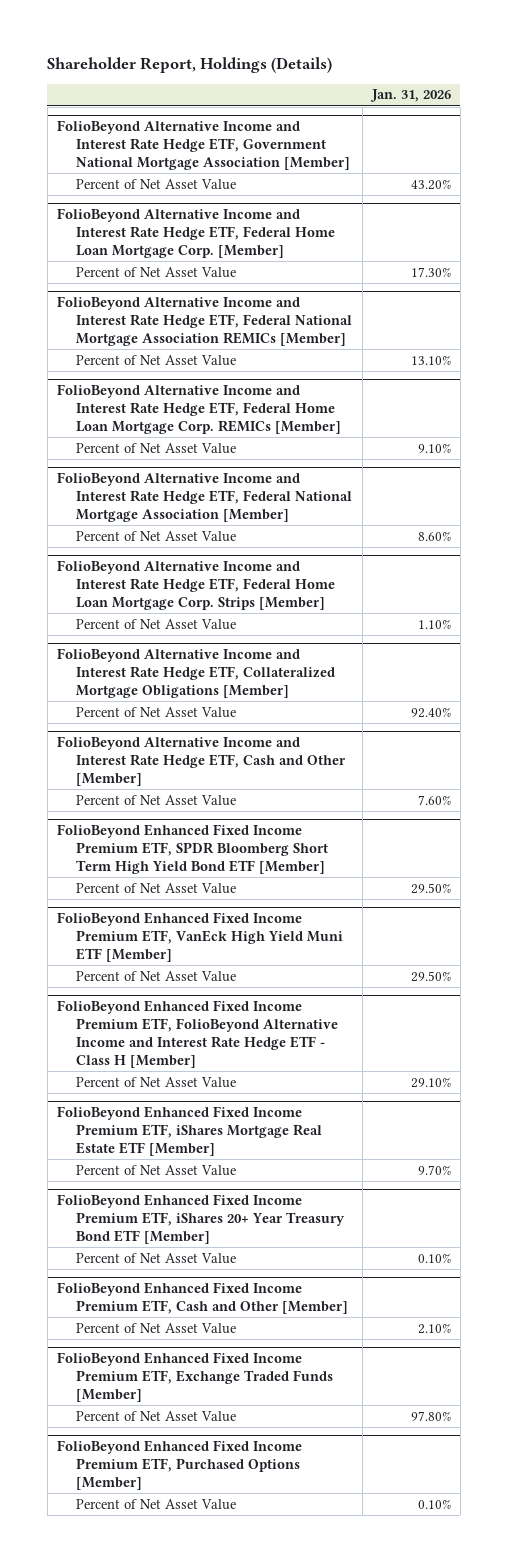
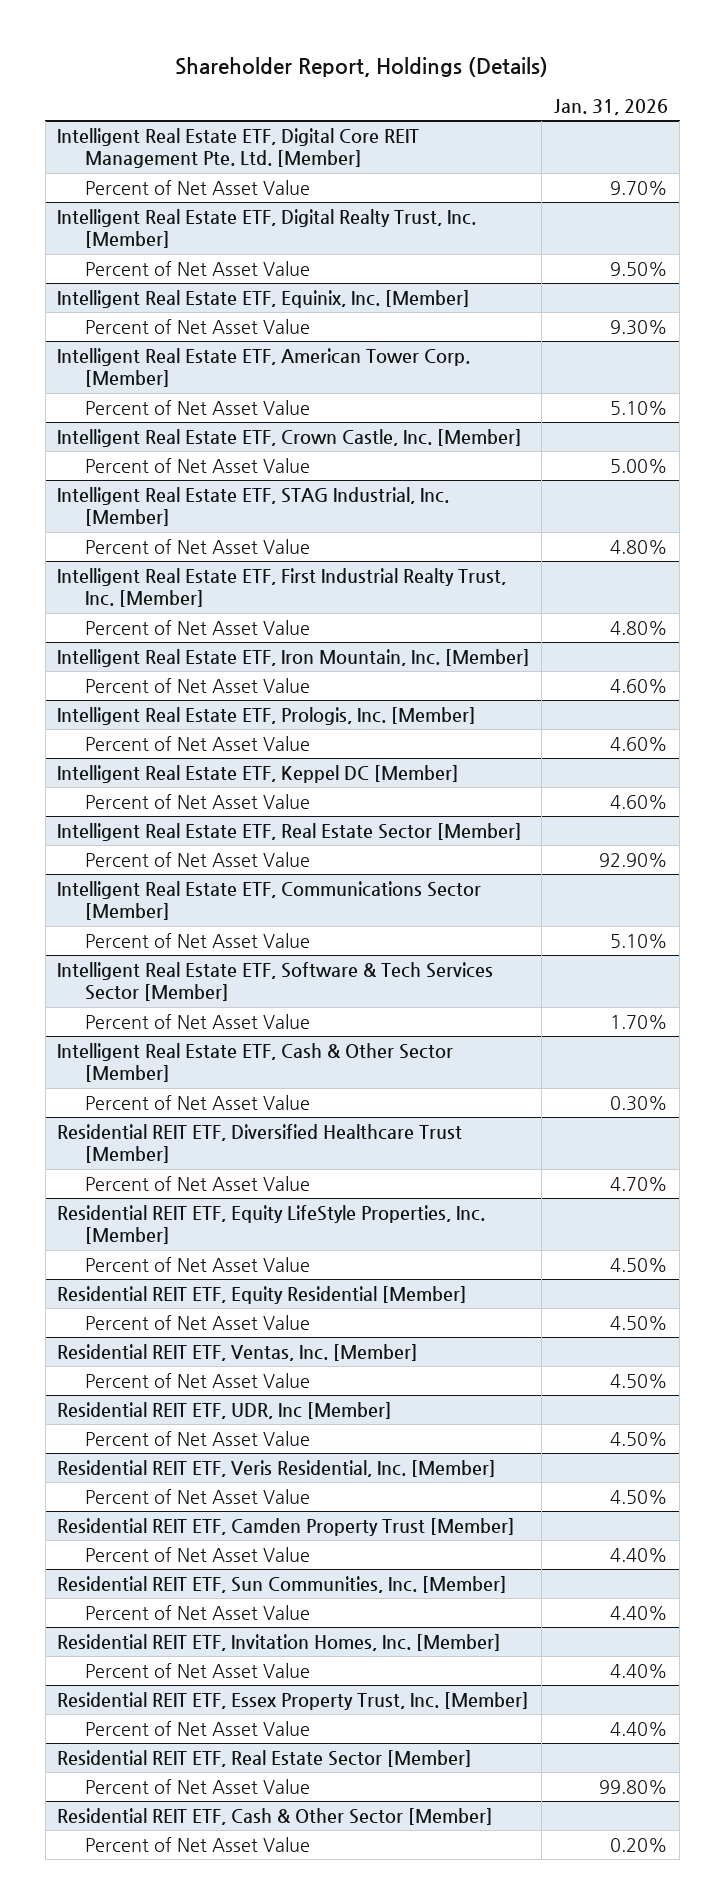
[56,120,351,170] FolioBeyond Alternative Income and Interest Rate Hedge ETF, Government National Mortgage Association [Member] -> none
[76,178,237,190] Percent of Net Asset Value -> none
[56,208,336,258] FolioBeyond Alternative Income and Interest Rate Hedge ETF, Federal Home Loan Mortgage Corp. [Member] -> none
[76,266,237,278] Percent of Net Asset Value -> none
[56,296,353,346] FolioBeyond Alternative Income and Interest Rate Hedge ETF, Federal National Mortgage Association REMICs [Member] -> none
[76,354,237,366] Percent of Net Asset Value -> none
[56,384,342,434] FolioBeyond Alternative Income and Interest Rate Hedge ETF, Federal Home Loan Mortgage Corp. REMICs [Member] -> none
[76,442,237,454] Percent of Net Asset Value -> none
[56,472,353,522] FolioBeyond Alternative Income and Interest Rate Hedge ETF, Federal National Mortgage Association [Member] -> none
[76,530,237,542] Percent of Net Asset Value -> none
[56,560,336,610] FolioBeyond Alternative Income and Interest Rate Hedge ETF, Federal Home Loan Mortgage Corp. Strips [Member] -> none
[76,618,237,630] Percent of Net Asset Value -> none
[56,648,336,698] FolioBeyond Alternative Income and Interest Rate Hedge ETF, Collateralized Mortgage Obligations [Member] -> none
[76,706,237,718] Percent of Net Asset Value -> none
[56,736,347,786] FolioBeyond Alternative Income and Interest Rate Hedge ETF, Cash and Other [Member] -> none
[76,794,237,806] Percent of Net Asset Value -> none
[56,824,329,874] FolioBeyond Enhanced Fixed Income Premium ETF, SPDR Bloomberg Short Term High Yield Bond ETF [Member] -> none
[76,882,237,894] Percent of Net Asset Value -> none
[56,912,344,962] FolioBeyond Enhanced Fixed Income Premium ETF, VanEck High Yield Muni ETF [Member] -> none
[76,970,237,982] Percent of Net Asset Value -> none
[56,1000,339,1068] FolioBeyond Enhanced Fixed Income Premium ETF, FolioBeyond Alternative Income and Interest Rate Hedge ETF - Class H [Member] -> none
[76,1076,237,1088] Percent of Net Asset Value -> none
[56,1106,323,1156] FolioBeyond Enhanced Fixed Income Premium ETF, iShares Mortgage Real Estate ETF [Member] -> none
none -> [57,127,420,169] Intelligent Real Estate ETF, Digital Core REIT Management Pte. Ltd. [Member]
[56,1194,346,1244] FolioBeyond Enhanced Fixed Income Premium ETF, iShares 20+ Year Treasury Bond ETF [Member] -> none
[56,1282,349,1315] FolioBeyond Enhanced Fixed Income Premium ETF, Cash and Other [Member] -> none
[56,1352,334,1402] FolioBeyond Enhanced Fixed Income Premium ETF, Exchange Traded Funds [Member] -> none
[56,1440,302,1490] FolioBeyond Enhanced Fixed Income Premium ETF, Purchased Options [Member] -> none
none -> [57,208,477,249] Intelligent Real Estate ETF, Digital Realty Trust, Inc. [Member]
[417,1252,451,1263] 0.10% -> [609,261,668,276] 9.50%
none -> [57,289,471,308] Intelligent Real Estate ETF, Equinix, Inc. [Member]
[417,1322,451,1334] 2.10% -> [609,319,668,335] 9.30%
none -> [57,347,471,388] Intelligent Real Estate ETF, American Tower Corp. [Member]
[410,1410,451,1421] 97.80% -> [609,400,668,415] 5.10%
none -> [57,428,523,447] Intelligent Real Estate ETF, Crown Castle, Inc. [Member]
[417,1498,451,1509] 0.10% -> [609,458,668,473] 5.00%
none -> [57,486,450,527] Intelligent Real Estate ETF, STAG Industrial, Inc. [Member]
none -> [85,538,311,554] Percent of Net Asset Value
none -> [57,567,507,608] Intelligent Real Estate ETF, First Industrial Realty Trust, Inc. [Member]
none -> [85,619,311,635] Percent of Net Asset Value
none -> [57,648,531,667] Intelligent Real Estate ETF, Iron Mountain, Inc. [Member]
none -> [85,677,311,693] Percent of Net Asset Value
none -> [57,706,477,725] Intelligent Real Estate ETF, Prologis, Inc. [Member]
none -> [85,735,311,751] Percent of Net Asset Value
none -> [57,764,460,783] Intelligent Real Estate ETF, Keppel DC [Member]
none -> [85,793,311,809] Percent of Net Asset Value
none -> [57,822,523,841] Intelligent Real Estate ETF, Real Estate Sector [Member]
none -> [85,851,311,867] Percent of Net Asset Value
none -> [57,880,482,921] Intelligent Real Estate ETF, Communications Sector [Member]
none -> [85,932,311,948] Percent of Net Asset Value
none -> [57,961,494,1002] Intelligent Real Estate ETF, Software & Tech Services Sector [Member]
none -> [85,1013,311,1029] Percent of Net Asset Value
none -> [57,1042,454,1083] Intelligent Real Estate ETF, Cash & Other Sector [Member]
none -> [85,1094,311,1110] Percent of Net Asset Value
none -> [57,1123,463,1164] Residential REIT ETF, Diversified Healthcare Trust [Member]
none -> [85,1175,311,1191] Percent of Net Asset Value
none -> [57,1204,486,1245] Residential REIT ETF, Equity LifeStyle Properties, Inc. [Member]
none -> [85,1256,311,1272] Percent of Net Asset Value
none -> [57,1285,468,1304] Residential REIT ETF, Equity Residential [Member]
none -> [85,1314,311,1330] Percent of Net Asset Value
none -> [57,1343,419,1361] Residential REIT ETF, Ventas, Inc. [Member]
none -> [85,1372,311,1388] Percent of Net Asset Value
none -> [57,1401,393,1419] Residential REIT ETF, UDR, Inc [Member]
none -> [85,1430,311,1446] Percent of Net Asset Value
none -> [57,1459,497,1477] Residential REIT ETF, Veris Residential, Inc. [Member]
none -> [85,1488,311,1504] Percent of Net Asset Value
none -> [57,1517,516,1536] Residential REIT ETF, Camden Property Trust [Member]
none -> [85,1546,311,1562] Percent of Net Asset Value
none -> [57,1575,508,1593] Residential REIT ETF, Sun Communities, Inc. [Member]
none -> [85,1604,311,1620] Percent of Net Asset Value
none -> [57,1633,502,1651] Residential REIT ETF, Invitation Homes, Inc. [Member]
none -> [85,1662,311,1678] Percent of Net Asset Value
none -> [57,1691,530,1710] Residential REIT ETF, Essex Property Trust, Inc. [Member]
none -> [85,1720,311,1736] Percent of Net Asset Value
none -> [57,1749,473,1767] Residential REIT ETF, Real Estate Sector [Member]
none -> [85,1778,311,1794] Percent of Net Asset Value
none -> [57,1807,494,1825] Residential REIT ETF, Cash & Other Sector [Member]
none -> [85,1836,311,1852] Percent of Net Asset Value

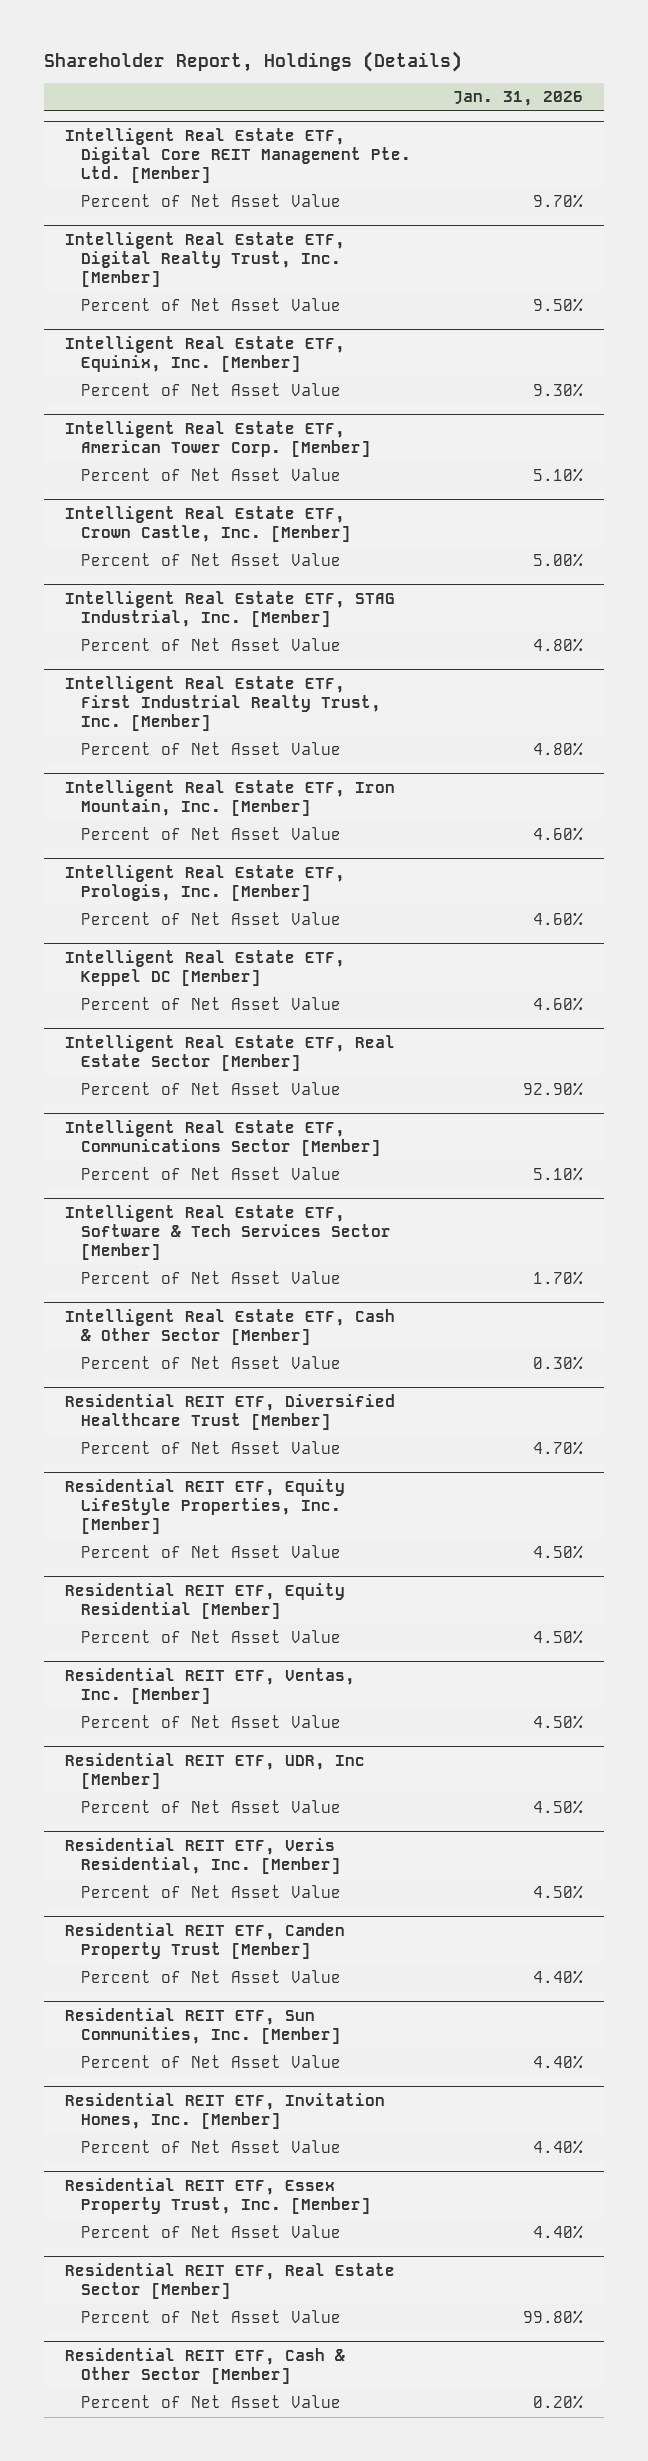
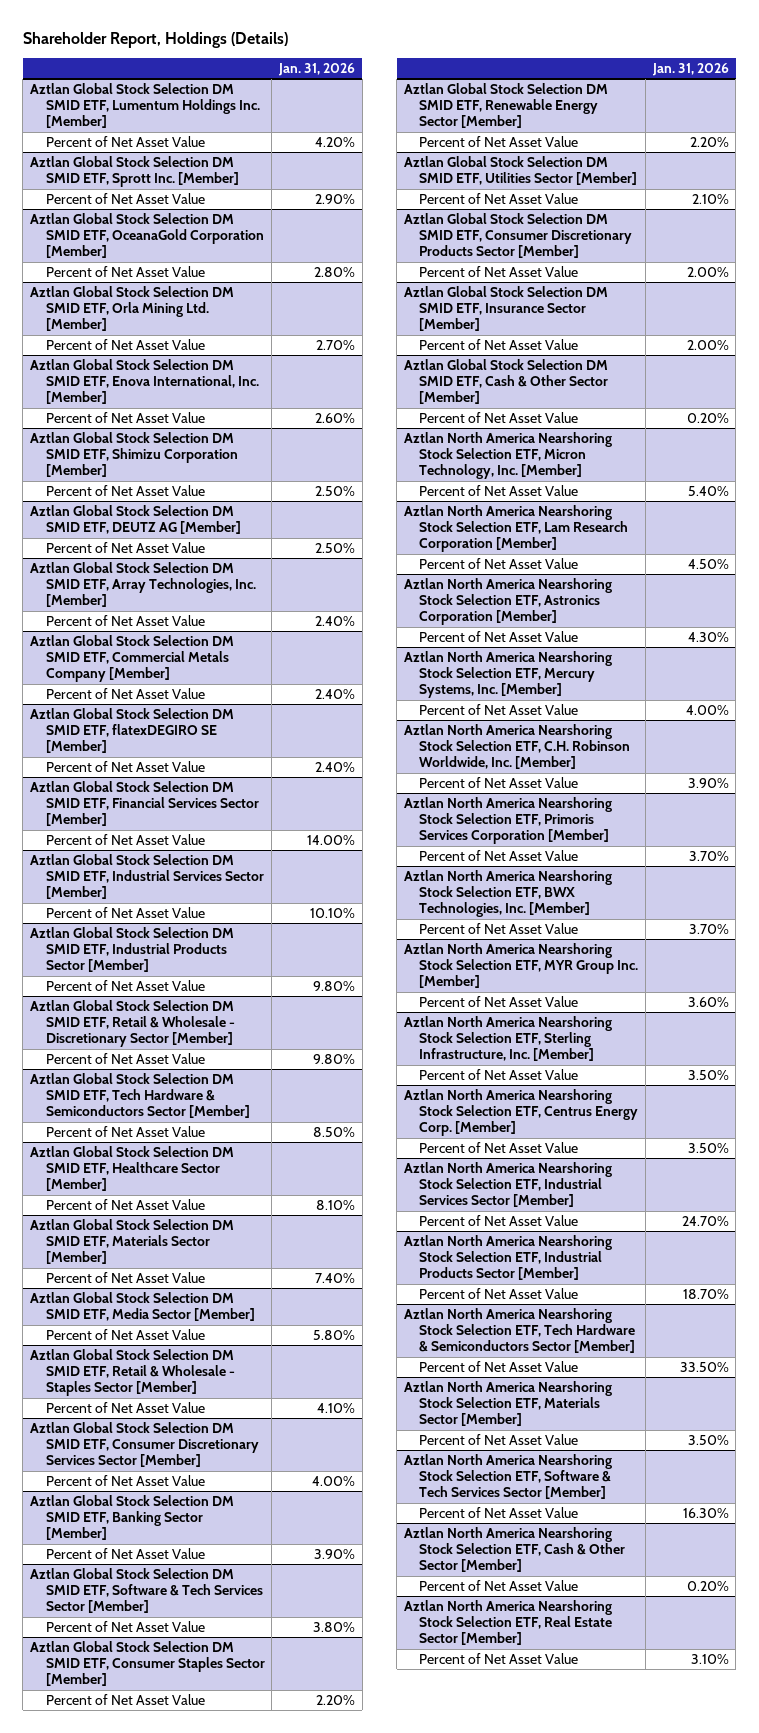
[64,127,412,183] Intelligent Real Estate ETF, Digital Core REIT Management Pte. Ltd. [Member] -> none
[64,231,345,287] Intelligent Real Estate ETF, Digital Realty Trust, Inc. [Member] -> none
[64,335,345,372] Intelligent Real Estate ETF, Equinix, Inc. [Member] -> none
[64,420,372,457] Intelligent Real Estate ETF, American Tower Corp. [Member] -> none
[64,505,352,542] Intelligent Real Estate ETF, Crown Castle, Inc. [Member] -> none
[64,590,395,627] Intelligent Real Estate ETF, STAG Industrial, Inc. [Member] -> none
[64,675,382,731] Intelligent Real Estate ETF, First Industrial Realty Trust, Inc. [Member] -> none
[64,779,395,816] Intelligent Real Estate ETF, Iron Mountain, Inc. [Member] -> none
[64,864,345,901] Intelligent Real Estate ETF, Prologis, Inc. [Member] -> none
[64,949,345,986] Intelligent Real Estate ETF, Keppel DC [Member] -> none
[64,1034,395,1071] Intelligent Real Estate ETF, Real Estate Sector [Member] -> none
[64,1119,382,1156] Intelligent Real Estate ETF, Communications Sector [Member] -> none
[64,1204,392,1260] Intelligent Real Estate ETF, Software & Tech Services Sector [Member] -> none
[64,1308,395,1345] Intelligent Real Estate ETF, Cash & Other Sector [Member] -> none
[64,1393,395,1430] Residential REIT ETF, Diversified Healthcare Trust [Member] -> none
[64,1478,345,1534] Residential REIT ETF, Equity LifeStyle Properties, Inc. [Member] -> none
[64,1582,345,1619] Residential REIT ETF, Equity Residential [Member] -> none
[64,1667,355,1704] Residential REIT ETF, Ventas, Inc. [Member] -> none
[64,1752,365,1789] Residential REIT ETF, UDR, Inc [Member] -> none
[64,1837,342,1874] Residential REIT ETF, Veris Residential, Inc. [Member] -> none
none -> [30,83,260,129] Aztlan Global Stock Selection DM SMID ETF, Lumentum Holdings Inc. [Member]
[533,194,584,209] 9.70% -> [314,137,355,148] 4.20%
none -> [30,156,239,188] Aztlan Global Stock Selection DM SMID ETF, Sprott Inc. [Member]
[533,298,584,313] 9.50% -> [314,194,355,205] 2.90%
none -> [30,213,264,259] Aztlan Global Stock Selection DM SMID ETF, OceanaGold Corporation [Member]
[533,383,584,398] 9.30% -> [313,267,355,278] 2.80%
none -> [30,286,235,332] Aztlan Global Stock Selection DM SMID ETF, Orla Mining Ltd. [Member]
[533,468,584,483] 5.10% -> [315,340,355,351] 2.70%
none -> [30,359,259,405] Aztlan Global Stock Selection DM SMID ETF, Enova International, Inc. [Member]
[533,553,584,568] 5.00% -> [314,413,355,424] 2.60%
none -> [30,432,238,478] Aztlan Global Stock Selection DM SMID ETF, Shimizu Corporation [Member]
[533,638,584,653] 4.80% -> [314,486,355,497] 2.50%
none -> [30,505,241,535] Aztlan Global Stock Selection DM SMID ETF, DEUTZ AG [Member]
[533,742,584,757] 4.80% -> [314,543,355,554] 2.50%
none -> [30,562,256,608] Aztlan Global Stock Selection DM SMID ETF, Array Technologies, Inc. [Member]
[533,827,584,842] 4.60% -> [314,616,355,627] 2.40%
none -> [30,635,235,683] Aztlan Global Stock Selection DM SMID ETF, Commercial Metals Company [Member]
[533,912,584,927] 4.60% -> [314,689,355,700] 2.40%
none -> [30,708,235,754] Aztlan Global Stock Selection DM SMID ETF, flatexDEGIRO SE [Member]
[533,997,584,1012] 4.60% -> [314,762,355,773] 2.40%
none -> [30,781,259,827] Aztlan Global Stock Selection DM SMID ETF, Financial Services Sector [Member]
[523,1082,584,1097] 92.90% -> [306,835,355,846] 14.00%
none -> [30,854,264,900] Aztlan Global Stock Selection DM SMID ETF, Industrial Services Sector [Member]
[533,1167,584,1182] 5.10% -> [309,908,355,919] 10.10%
none -> [30,927,235,973] Aztlan Global Stock Selection DM SMID ETF, Industrial Products Sector [Member]
[533,1271,584,1286] 1.70% -> [312,981,355,992] 9.80%
none -> [30,1000,235,1048] Aztlan Global Stock Selection DM SMID ETF, Retail & Wholesale - Discretionary Sector [Member]
[533,1356,584,1371] 0.30% -> [312,1054,355,1065] 9.80%
none -> [30,1073,250,1119] Aztlan Global Stock Selection DM SMID ETF, Tech Hardware & Semiconductors Sector [Member]
[533,1441,584,1456] 4.70% -> [312,1127,355,1138] 8.50%
none -> [30,1146,235,1192] Aztlan Global Stock Selection DM SMID ETF, Healthcare Sector [Member]
[533,1545,584,1560] 4.50% -> [315,1200,355,1211] 8.10%
none -> [30,1219,235,1265] Aztlan Global Stock Selection DM SMID ETF, Materials Sector [Member]
[533,1630,584,1645] 4.50% -> [314,1273,355,1284] 7.40%
none -> [30,1292,255,1322] Aztlan Global Stock Selection DM SMID ETF, Media Sector [Member]
[533,1715,584,1730] 4.50% -> [312,1330,355,1341] 5.80%
none -> [30,1349,235,1397] Aztlan Global Stock Selection DM SMID ETF, Retail & Wholesale - Staples Sector [Member]
[533,1800,584,1815] 4.50% -> [316,1403,355,1414] 4.10%
none -> [30,1422,259,1468] Aztlan Global Stock Selection DM SMID ETF, Consumer Discretionary Services Sector [Member]
none -> [45,1475,205,1487] Percent of Net Asset Value
none -> [30,1495,235,1541] Aztlan Global Stock Selection DM SMID ETF, Banking Sector [Member]
none -> [45,1548,205,1560] Percent of Net Asset Value
none -> [30,1568,263,1614] Aztlan Global Stock Selection DM SMID ETF, Software & Tech Services Sector [Member]
none -> [45,1621,205,1633] Percent of Net Asset Value
none -> [30,1641,265,1687] Aztlan Global Stock Selection DM SMID ETF, Consumer Staples Sector [Member]
none -> [45,1694,205,1706] Percent of Net Asset Value
none -> [403,83,608,129] Aztlan Global Stock Selection DM SMID ETF, Renewable Energy Sector [Member]
none -> [419,136,579,148] Percent of Net Asset Value
none -> [403,156,638,186] Aztlan Global Stock Selection DM SMID ETF, Utilities Sector [Member]
none -> [419,193,579,205] Percent of Net Asset Value
none -> [403,213,633,259] Aztlan Global Stock Selection DM SMID ETF, Consumer Discretionary Products Sector [Member]
none -> [419,266,579,278] Percent of Net Asset Value
none -> [403,286,608,332] Aztlan Global Stock Selection DM SMID ETF, Insurance Sector [Member]
none -> [419,339,579,351] Percent of Net Asset Value
none -> [403,359,609,405] Aztlan Global Stock Selection DM SMID ETF, Cash & Other Sector [Member]
none -> [419,412,579,424] Percent of Net Asset Value
none -> [403,432,612,480] Aztlan North America Nearshoring Stock Selection ETF, Micron Technology, Inc. [Member]
none -> [419,485,579,497] Percent of Net Asset Value
none -> [403,505,629,553] Aztlan North America Nearshoring Stock Selection ETF, Lam Research Corporation [Member]
[64,1922,345,1959] Residential REIT ETF, Camden Property Trust [Member] -> none
[64,2007,342,2044] Residential REIT ETF, Sun Communities, Inc. [Member] -> none
[64,2092,385,2129] Residential REIT ETF, Invitation Homes, Inc. [Member] -> none
[64,2177,372,2214] Residential REIT ETF, Essex Property Trust, Inc. [Member] -> none
[64,2262,395,2299] Residential REIT ETF, Real Estate Sector [Member] -> none
[64,2347,345,2384] Residential REIT ETF, Cash & Other Sector [Member] -> none
none -> [403,578,612,626] Aztlan North America Nearshoring Stock Selection ETF, Astronics Corporation [Member]
[533,1970,584,1985] 4.40% -> [687,632,729,643] 4.30%
none -> [403,651,612,699] Aztlan North America Nearshoring Stock Selection ETF, Mercury Systems, Inc. [Member]
[533,2055,584,2070] 4.40% -> [685,705,729,716] 4.00%
none -> [403,724,631,770] Aztlan North America Nearshoring Stock Selection ETF, C.H. Robinson Worldwide, Inc. [Member]
[533,2140,584,2155] 4.40% -> [687,778,729,789] 3.90%
none -> [403,797,612,845] Aztlan North America Nearshoring Stock Selection ETF, Primoris Services Corporation [Member]
[533,2225,584,2240] 4.40% -> [688,851,729,862] 3.70%
none -> [403,870,612,918] Aztlan North America Nearshoring Stock Selection ETF, BWX Technologies, Inc. [Member]
[523,2310,584,2325] 99.80% -> [688,924,729,935] 3.70%
none -> [403,943,639,989] Aztlan North America Nearshoring Stock Selection ETF, MYR Group Inc. [Member]
none -> [419,996,579,1008] Percent of Net Asset Value
none -> [403,1016,612,1062] Aztlan North America Nearshoring Stock Selection ETF, Sterling Infrastructure, Inc. [Member]
none -> [419,1069,579,1081] Percent of Net Asset Value
none -> [403,1089,639,1137] Aztlan North America Nearshoring Stock Selection ETF, Centrus Energy Corp. [Member]
none -> [419,1142,579,1154] Percent of Net Asset Value
none -> [403,1162,612,1208] Aztlan North America Nearshoring Stock Selection ETF, Industrial Services Sector [Member]
none -> [419,1215,579,1227] Percent of Net Asset Value
none -> [403,1235,612,1281] Aztlan North America Nearshoring Stock Selection ETF, Industrial Products Sector [Member]
none -> [419,1288,579,1300] Percent of Net Asset Value
none -> [403,1308,636,1354] Aztlan North America Nearshoring Stock Selection ETF, Tech Hardware & Semiconductors Sector [Member]
none -> [419,1361,579,1373] Percent of Net Asset Value
none -> [403,1381,612,1427] Aztlan North America Nearshoring Stock Selection ETF, Materials Sector [Member]
none -> [419,1434,579,1446] Percent of Net Asset Value
none -> [403,1454,612,1500] Aztlan North America Nearshoring Stock Selection ETF, Software & Tech Services Sector [Member]
none -> [419,1507,579,1519] Percent of Net Asset Value
none -> [403,1527,626,1573] Aztlan North America Nearshoring Stock Selection ETF, Cash & Other Sector [Member]
none -> [403,1600,613,1646] Aztlan North America Nearshoring Stock Selection ETF, Real Estate Sector [Member]
none -> [419,1653,579,1665] Percent of Net Asset Value

